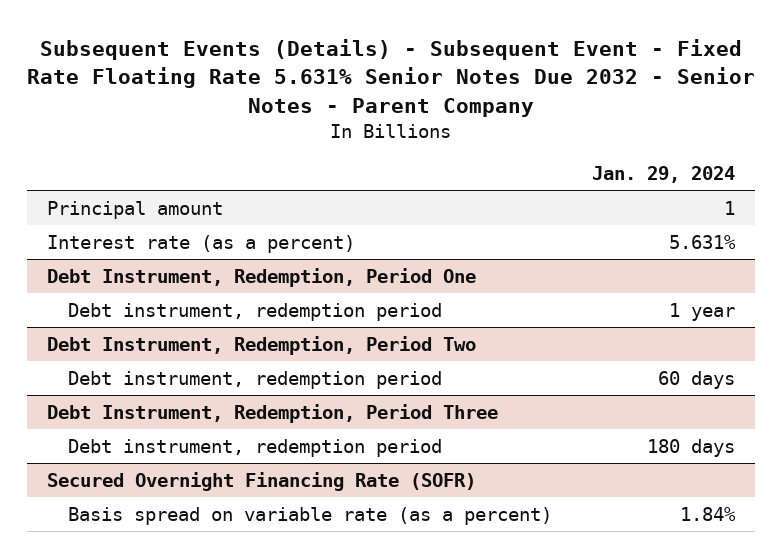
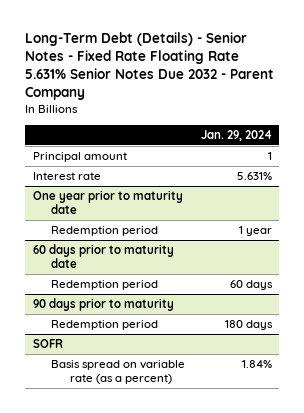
[27,38,756,118] Subsequent Events (Details) - Subsequent Event - Fixed Rate Floating Rate 5.631% Senior Notes Due 2032 - Senior Notes - Parent Company -> [25,32,275,101] Long-Term Debt (Details) - Senior Notes - Fixed Rate Floating Rate 5.631% Senior Notes Due 2032 - Parent Company
[47,267,477,287] Debt Instrument, Redemption, Period One -> none
[47,335,477,355] Debt Instrument, Redemption, Period Two -> none
[47,403,499,423] Debt Instrument, Redemption, Period Three -> none
[47,471,477,491] Secured Overnight Financing Rate (SOFR) -> none
[47,234,356,253] Interest rate (as a percent) -> [32,172,101,181] Interest rate
none -> [32,190,183,214] One year prior to maturity date
[68,302,443,321] Debt instrument, redemption period -> [51,226,159,237] Redemption period
none -> [32,244,174,268] 60 days prior to maturity date
[68,370,443,389] Debt instrument, redemption period -> [51,280,159,291] Redemption period
none -> [32,298,174,312] 90 days prior to maturity
[68,438,443,457] Debt instrument, redemption period -> [51,320,159,331] Redemption period
none -> [32,339,63,349] SOFR

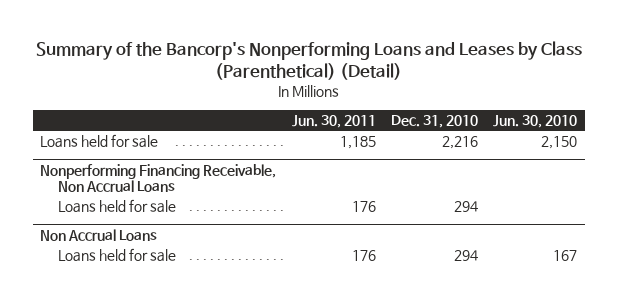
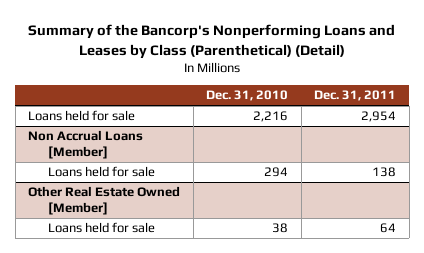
[291,115,376,129] Jun. 30, 2011 -> none
[493,115,578,129] Jun. 30, 2010 -> none
none -> [314,90,397,102] Dec. 31, 2011
[40,163,277,193] Nonperforming Financing Receivable, Non Accrual Loans -> none
[58,199,177,214] Loans held for sale -> none
[40,228,158,241] Non Accrual Loans -> [28,130,144,159] Non Accrual Loans [Member]
none -> [28,186,181,215] Other Real Estate Owned [Member]
none -> [47,222,155,234] Loans held for sale

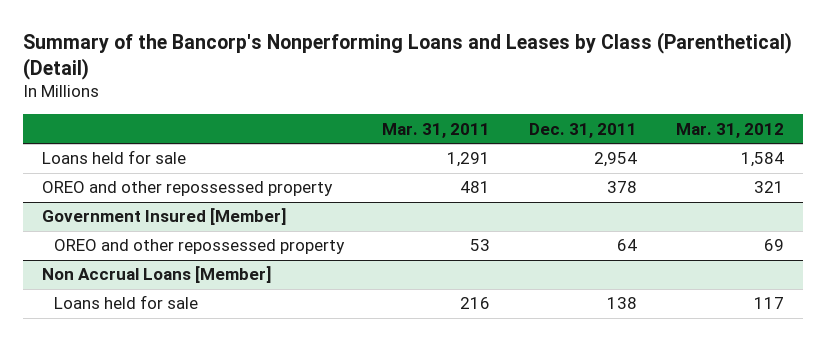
[206,90,289,102] Dec. 31, 2010 -> none
none -> [382,122,491,138] Mar. 31, 2011
none -> [675,122,784,138] Mar. 31, 2012
none -> [42,181,334,197] OREO and other repossessed property
none -> [42,208,287,226] Government Insured [Member]
none -> [53,239,345,255] OREO and other repossessed property
[28,186,181,215] Other Real Estate Owned [Member] -> none
[47,222,155,234] Loans held for sale -> none

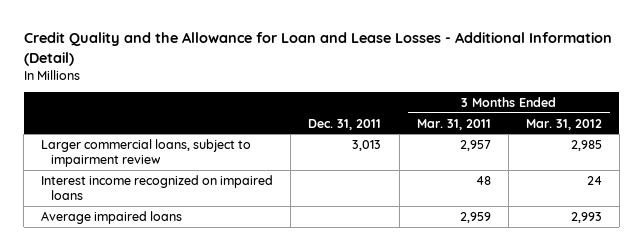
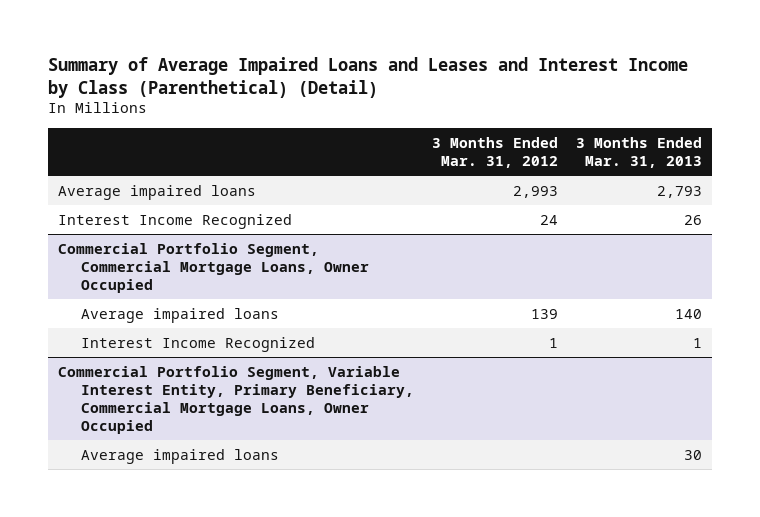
[23,32,612,66] Credit Quality and the Allowance for Loan and Lease Losses - Additional Information (Detail) -> [48,57,689,98] Summary of Average Impaired Loans and Leases and Interest Income by Class (Parenthetical) (Detail)
[308,118,382,130] Dec. 31, 2011 -> none
[416,118,491,130] Mar. 31, 2011 -> none
none -> [576,136,703,168] 3 Months Ended Mar. 31, 2013
[41,138,252,167] Larger commercial loans, subject to impairment review -> none
[41,174,274,200] Interest income recognized on impaired loans -> none
none -> [57,213,292,229] Interest Income Recognized
none -> [57,242,369,293] Commercial Portfolio Segment, Commercial Mortgage Loans, Owner Occupied
none -> [80,307,279,323] Average impaired loans
none -> [80,336,315,352] Interest Income Recognized
none -> [57,365,414,434] Commercial Portfolio Segment, Variable Interest Entity, Primary Beneficiary, Commercial Mortgage Loans, Owner Occupied
none -> [80,448,279,464] Average impaired loans

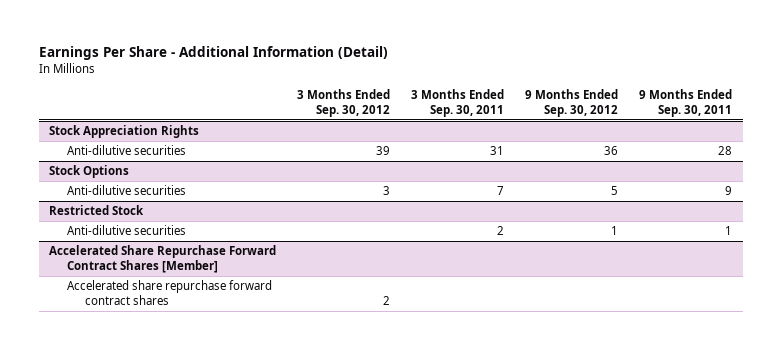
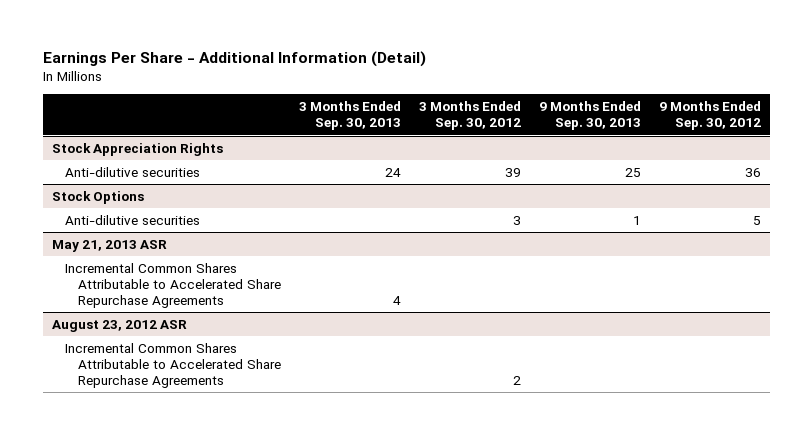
[411,88,505,117] 3 Months Ended Sep. 30, 2011 -> none
[639,88,733,117] 9 Months Ended Sep. 30, 2011 -> none
none -> [299,101,402,131] 3 Months Ended Sep. 30, 2013
none -> [538,101,641,131] 9 Months Ended Sep. 30, 2013
[49,205,145,216] Restricted Stock -> none
[67,225,187,236] Anti-dilutive securities -> none
[49,245,277,274] Accelerated Share Repurchase Forward Contract Shares [Member] -> none
[67,280,273,306] Accelerated share repurchase forward contract shares -> none
none -> [51,239,167,252] May 21, 2013 ASR
none -> [64,262,282,308] Incremental Common Shares Attributable to Accelerated Share Repurchase Agreements
none -> [51,319,187,332] August 23, 2012 ASR
none -> [64,342,282,388] Incremental Common Shares Attributable to Accelerated Share Repurchase Agreements

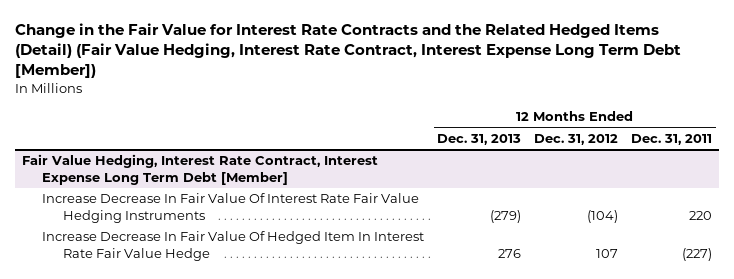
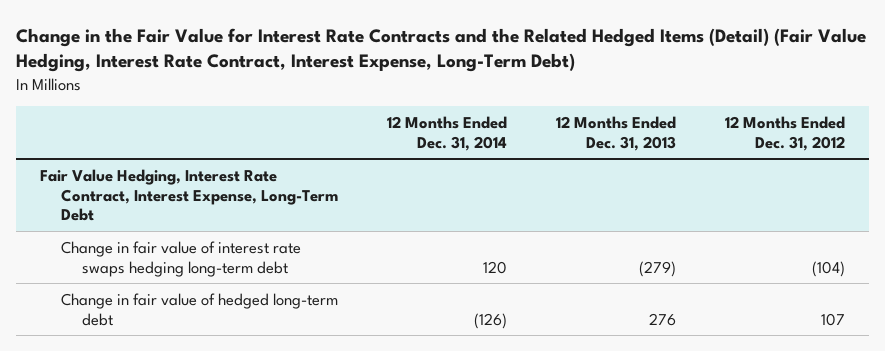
[15,23,682,79] Change in the Fair Value for Interest Rate Contracts and the Related Hedged Items (Detail) (Fair Value Hedging, Interest Rate Contract, Interest Expense Long Term Debt [Member]) -> [15,27,866,73] Change in the Fair Value for Interest Rate Contracts and the Related Hedged Items (Detail) (Fair Value Hedging, Interest Rate Contract, Interest Expense, Long-Term Debt)
[631,133,713,145] Dec. 31, 2011 -> none
none -> [386,115,507,151] 12 Months Ended Dec. 31, 2014
[21,154,378,185] Fair Value Hedging, Interest Rate Contract, Interest Expense Long Term Debt [Member] -> [40,168,339,222] Fair Value Hedging, Interest Rate Contract, Interest Expense, Long-Term Debt
[42,193,420,223] Increase Decrease In Fair Value Of Interest Rate Fair Value Hedging Instruments -> [61,240,302,277] Change in fair value of interest rate swaps hedging long-term debt
[42,231,425,261] Increase Decrease In Fair Value Of Hedged Item In Interest Rate Fair Value Hedge -> [61,292,339,326] Change in fair value of hedged long-term debt

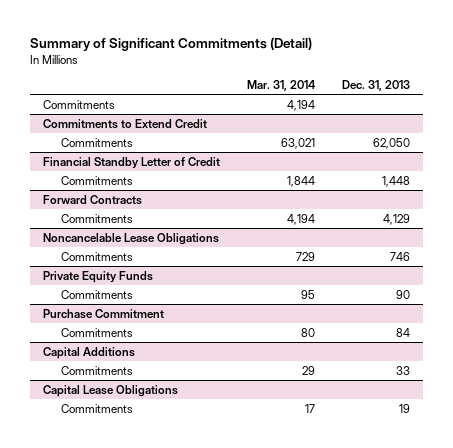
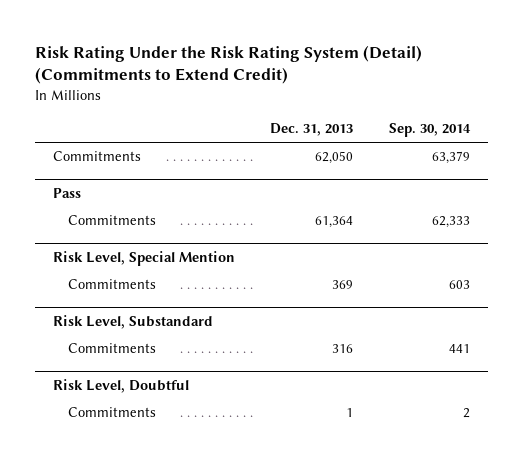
[30,37,313,52] Summary of Significant Commitments (Detail) -> [34,44,422,85] Risk Rating Under the Risk Rating System (Detail) (Commitments to Extend Credit)
[247,80,317,92] Mar. 31, 2014 -> none
none -> [389,123,472,138] Sep. 30, 2014
[43,99,116,109] Commitments -> none
[43,118,208,129] Commitments to Extend Credit -> none
[43,156,221,169] Financial Standby Letter of Credit -> none
[43,194,143,205] Forward Contracts -> none
[43,232,220,245] Noncancelable Lease Obligations -> none
[43,270,154,283] Private Equity Funds -> none
[43,308,165,319] Purchase Commitment -> none
[61,327,134,337] Commitments -> none
[43,346,136,359] Capital Additions -> none
[61,365,134,375] Commitments -> none
[43,384,179,397] Capital Lease Obligations -> none
[61,403,134,413] Commitments -> none
none -> [52,187,81,198] Pass
[381,175,410,187] 1,448 -> [315,216,354,229] 61,364
none -> [52,250,235,266] Risk Level, Special Mention
[382,213,410,225] 4,129 -> [332,280,354,290] 369
none -> [52,314,213,329] Risk Level, Substandard
[389,251,410,261] 746 -> [332,344,354,354] 316
none -> [52,378,189,393] Risk Level, Doubtful
[395,289,410,299] 90 -> [346,408,354,418] 1

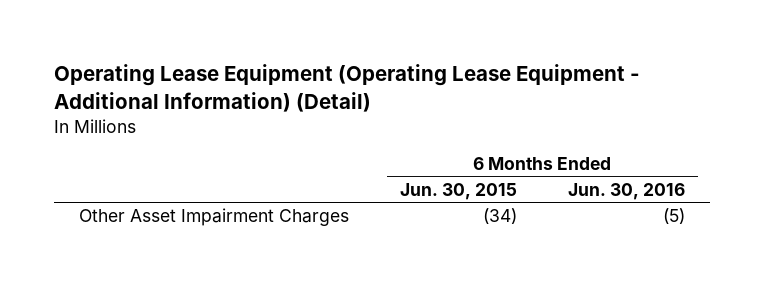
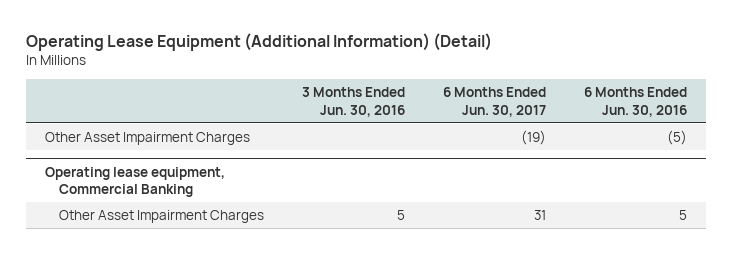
[53,64,640,112] Operating Lease Equipment (Operating Lease Equipment - Additional Information) (Detail) -> [25,32,492,51] Operating Lease Equipment (Additional Information) (Detail)
[400,182,518,200] Jun. 30, 2015 -> none
none -> [301,87,405,117] 3 Months Ended Jun. 30, 2016
none -> [442,87,546,117] 6 Months Ended Jun. 30, 2017
none -> [44,166,225,198] Operating lease equipment, Commercial Banking
none -> [58,210,264,224] Other Asset Impairment Charges

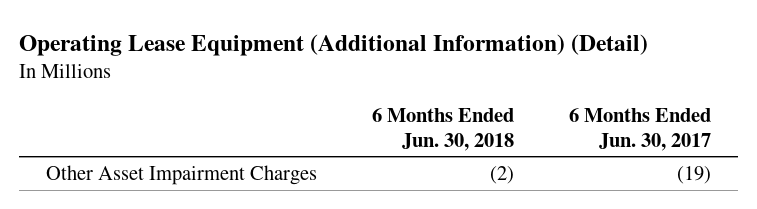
[301,87,405,117] 3 Months Ended Jun. 30, 2016 -> none
[584,87,688,117] 6 Months Ended Jun. 30, 2016 -> none
none -> [371,108,514,151] 6 Months Ended Jun. 30, 2018
[44,166,225,198] Operating lease equipment, Commercial Banking -> none
[58,210,264,224] Other Asset Impairment Charges -> none

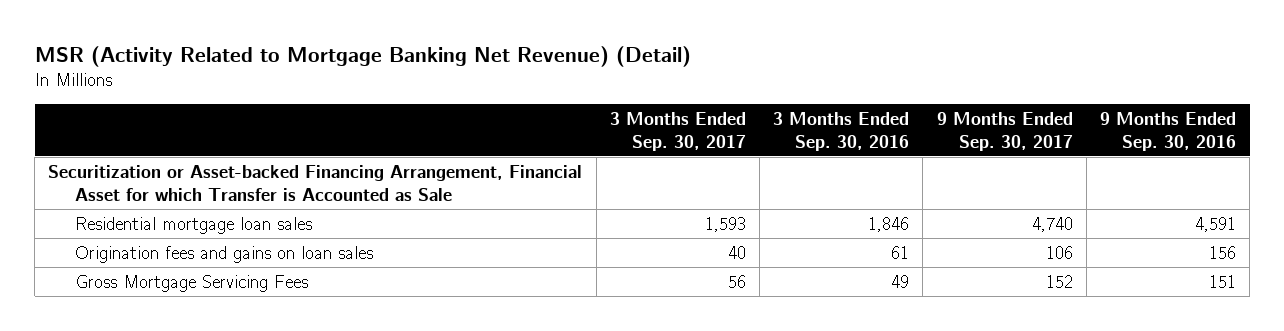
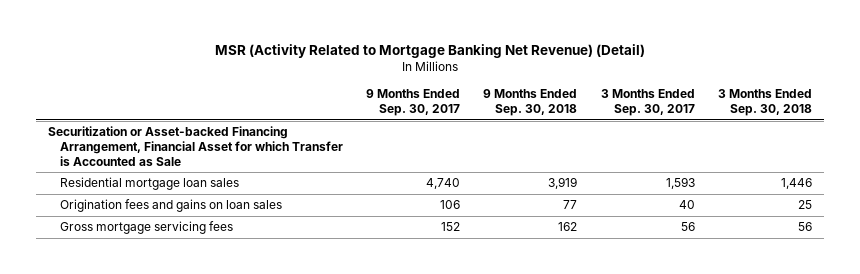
[773,111,910,151] 3 Months Ended Sep. 30, 2016 -> none
[1100,111,1237,151] 9 Months Ended Sep. 30, 2016 -> none
none -> [483,89,578,116] 9 Months Ended Sep. 30, 2018
none -> [718,89,813,116] 3 Months Ended Sep. 30, 2018
[75,274,309,292] Gross Mortgage Servicing Fees -> [59,221,233,235] Gross mortgage servicing fees

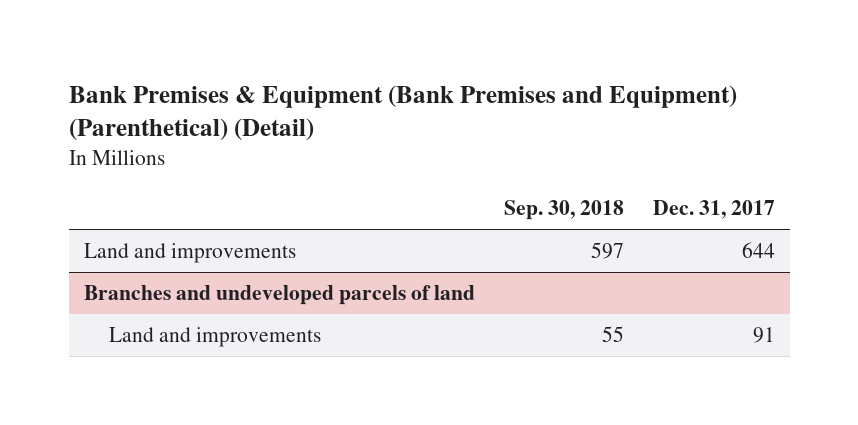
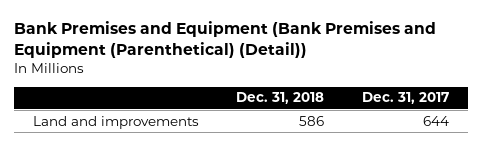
[68,84,737,142] Bank Premises & Equipment (Bank Premises and Equipment) (Parenthetical) (Detail) -> [13,21,436,59] Bank Premises and Equipment (Bank Premises and Equipment (Parenthetical) (Detail))
[503,200,624,221] Sep. 30, 2018 -> none
none -> [236,92,325,105] Dec. 31, 2018
[83,285,475,306] Branches and undeveloped parcels of land -> none
[108,327,321,348] Land and improvements -> none

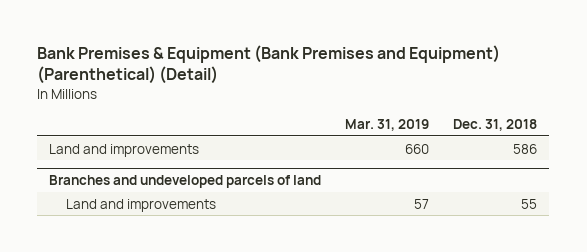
[13,21,436,59] Bank Premises and Equipment (Bank Premises and Equipment (Parenthetical) (Detail)) -> [37,44,501,84] Bank Premises & Equipment (Bank Premises and Equipment) (Parenthetical) (Detail)
[361,92,449,105] Dec. 31, 2017 -> none
none -> [345,118,430,131] Mar. 31, 2019
none -> [49,174,322,188] Branches and undeveloped parcels of land
none -> [65,198,216,212] Land and improvements

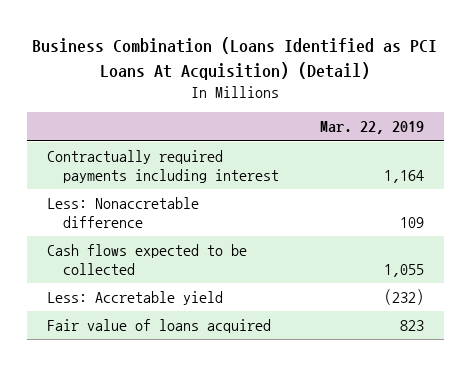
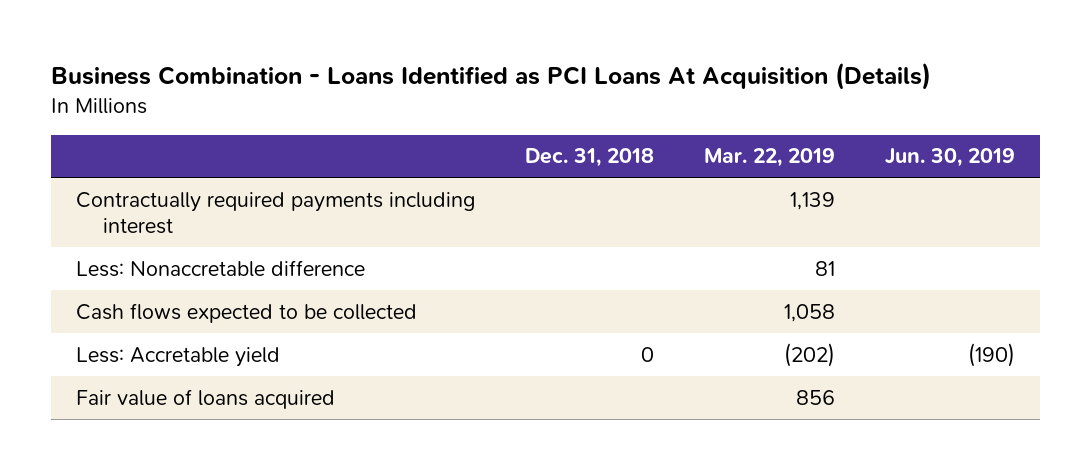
[32,37,438,80] Business Combination (Loans Identified as PCI Loans At Acquisition) (Detail) -> [51,62,932,91] Business Combination - Loans Identified as PCI Loans At Acquisition (Details)
none -> [525,148,655,168] Dec. 31, 2018
none -> [884,148,1015,168] Jun. 30, 2019
[383,170,424,184] 1,164 -> [789,191,835,210] 1,139
[399,217,424,229] 109 -> [814,260,835,276] 81
[383,264,424,278] 1,055 -> [783,303,835,322] 1,058
[383,289,424,306] (232) -> [783,342,835,367] (202)
[399,320,424,332] 823 -> [795,389,835,405] 856

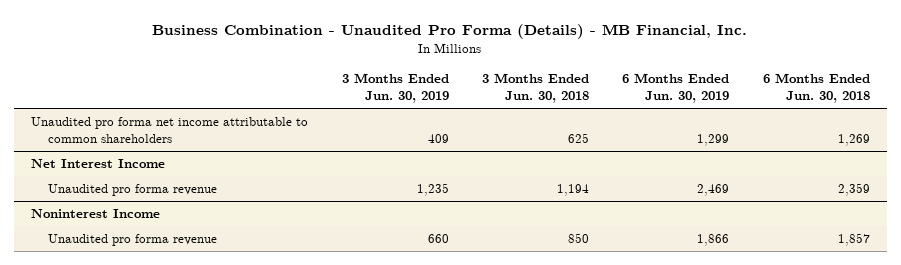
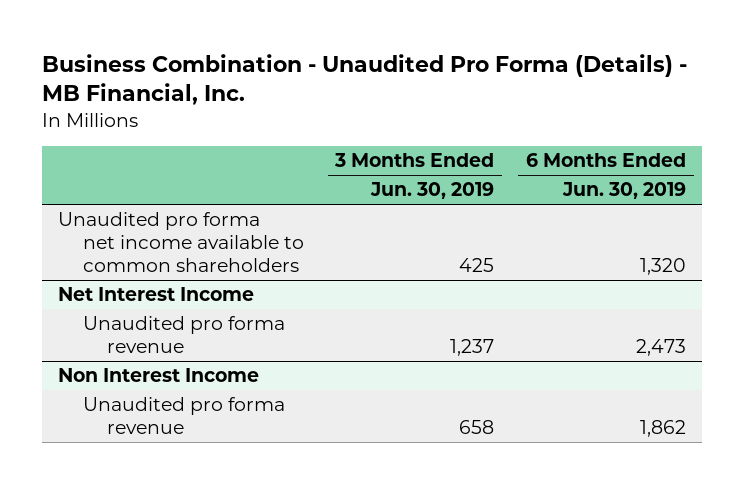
[481,73,589,104] 3 Months Ended Jun. 30, 2018 -> none
[762,73,870,104] 6 Months Ended Jun. 30, 2018 -> none
[31,117,309,144] Unaudited pro forma net income attributable to common shareholders -> [58,212,304,273] Unaudited pro forma net income available to common shareholders
[427,134,449,144] 409 -> [459,258,495,273] 425
[697,134,730,147] 1,299 -> [639,258,686,276] 1,320
[31,209,161,219] Noninterest Income -> none
[416,183,449,197] 1,235 -> [450,339,495,357] 1,237
[697,184,730,197] 2,469 -> [635,339,686,357] 2,473
none -> [58,368,260,383] Non Interest Income
[427,234,449,244] 660 -> [459,420,495,435] 658
[697,234,730,247] 1,866 -> [639,420,686,438] 1,862

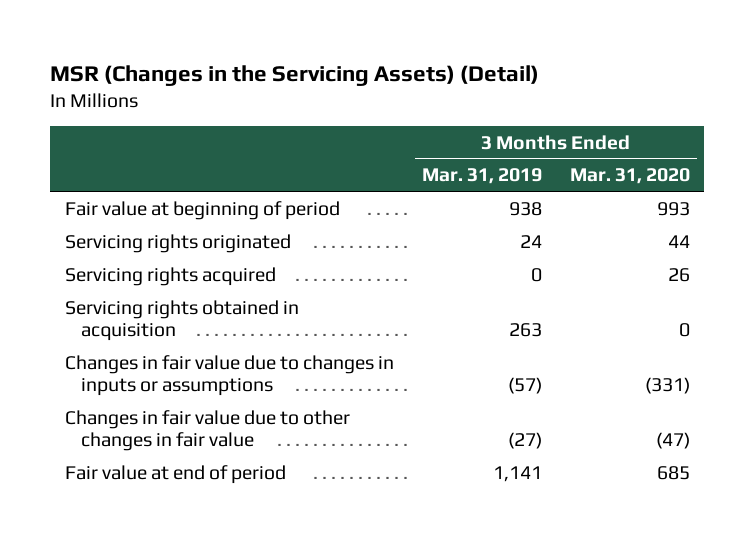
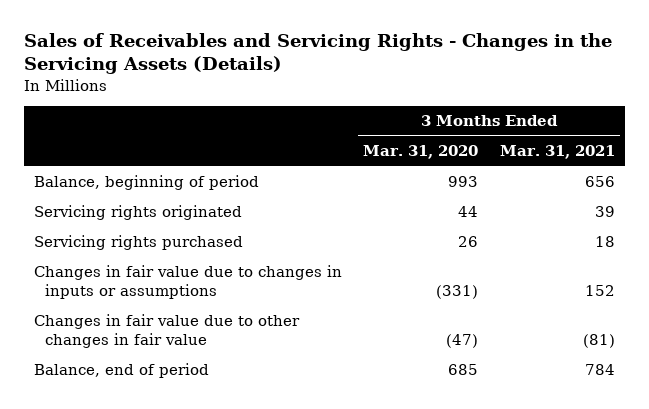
[50,64,540,86] MSR (Changes in the Servicing Assets) (Detail) -> [23,33,612,75] Sales of Receivables and Servicing Rights - Changes in the Servicing Assets (Details)
[421,168,542,185] Mar. 31, 2019 -> none
none -> [499,145,615,160] Mar. 31, 2021
[64,200,340,220] Fair value at beginning of period -> [34,175,260,191] Balance, beginning of period
[64,299,299,342] Servicing rights obtained in acquisition -> none
[64,266,276,286] Servicing rights acquired -> [34,235,244,251] Servicing rights purchased
[64,464,286,484] Fair value at end of period -> [34,363,210,379] Balance, end of period

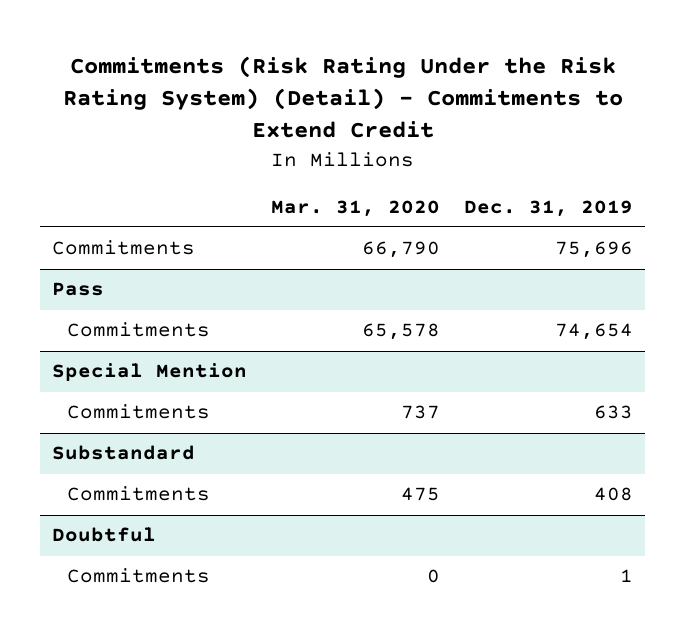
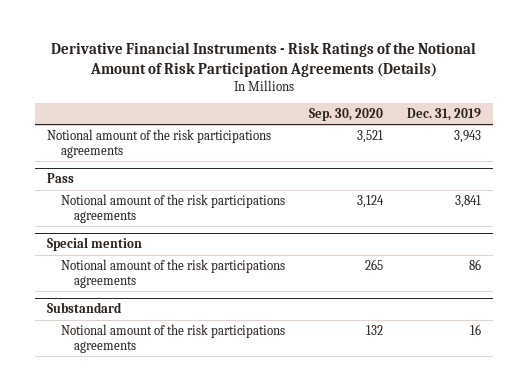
[62,55,623,139] Commitments (Risk Rating Under the Risk Rating System) (Detail) - Commitments to Extend Credit -> [51,42,477,77] Derivative Financial Instruments - Risk Ratings of the Notional Amount of Risk Participation Agreements (Details)
[271,199,441,217] Mar. 31, 2020 -> none
none -> [309,107,384,121] Sep. 30, 2020
[52,240,196,256] Commitments -> none
none -> [47,128,272,158] Notional amount of the risk participations agreements
[67,322,211,338] Commitments -> none
[67,404,211,420] Commitments -> none
none -> [60,193,285,223] Notional amount of the risk participations agreements
[52,363,248,382] Special Mention -> [47,237,143,252] Special mention
none -> [60,258,285,288] Notional amount of the risk participations agreements
[67,486,211,502] Commitments -> none
[52,527,157,543] Doubtful -> none
[67,568,211,584] Commitments -> none
none -> [60,323,285,353] Notional amount of the risk participations agreements

